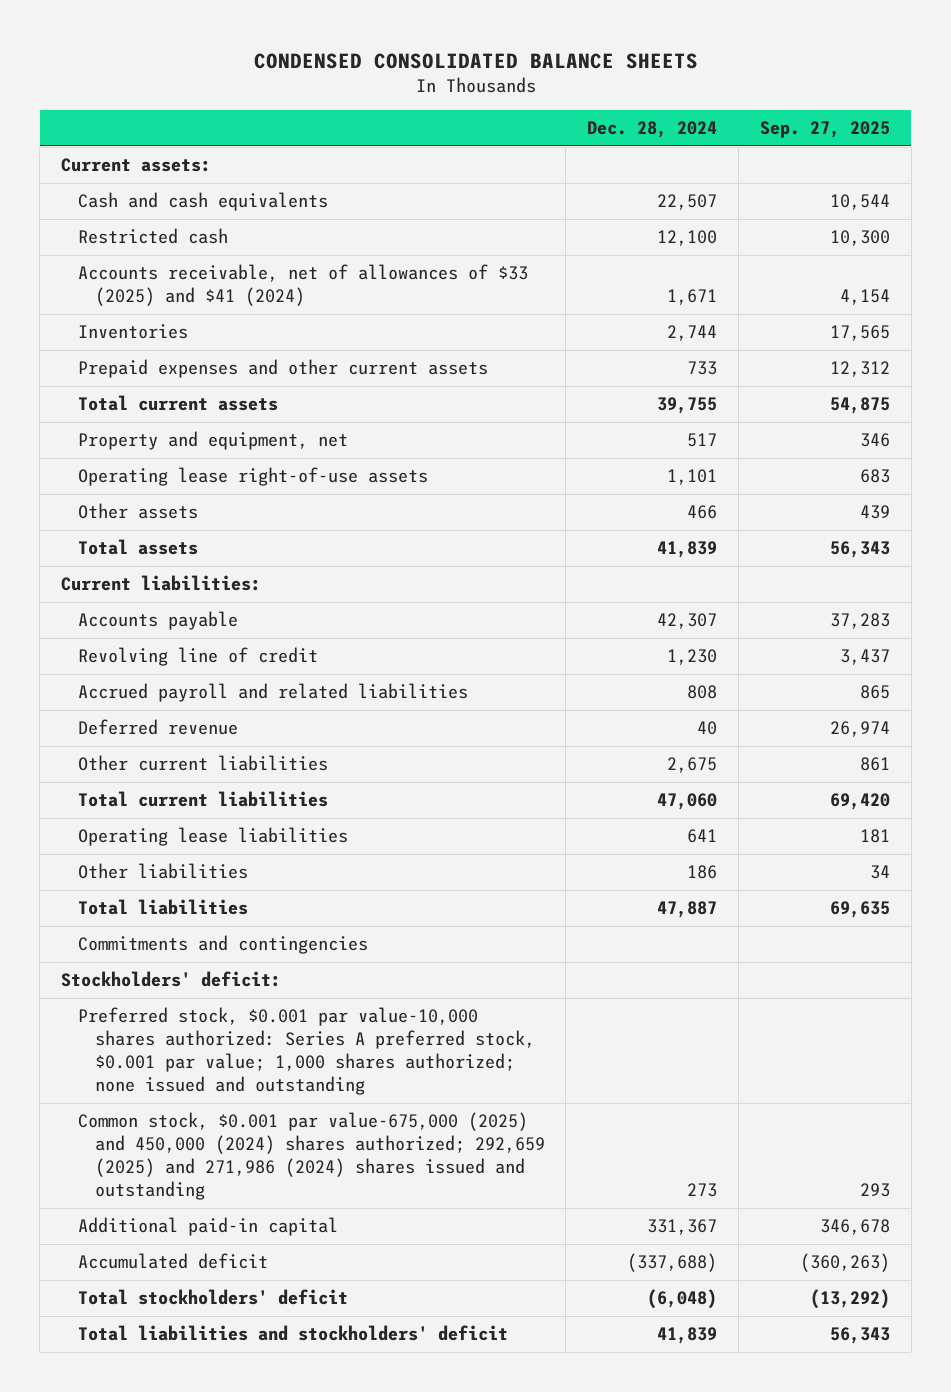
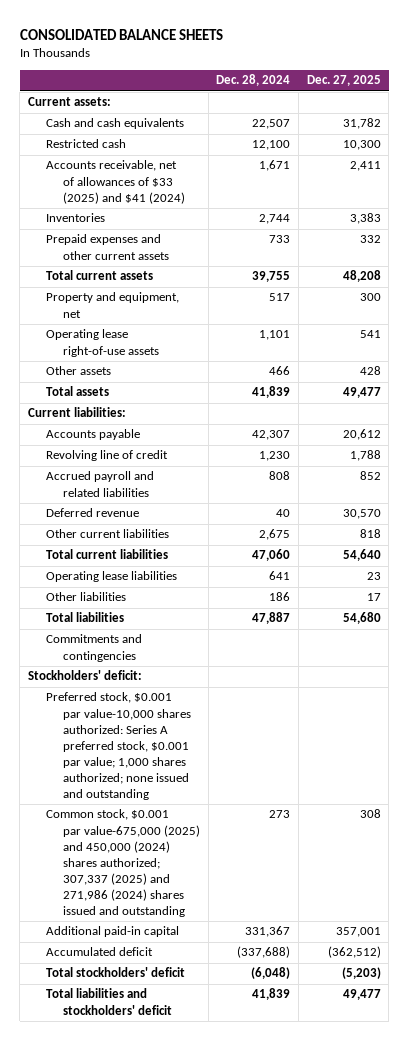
[253,52,698,69] CONDENSED CONSOLIDATED BALANCE SHEETS -> [19,28,223,40] CONSOLIDATED BALANCE SHEETS
[760,120,891,138] Sep. 27, 2025 -> none
none -> [306,75,381,87] Dec. 27, 2025
[77,1112,545,1200] Common stock, $0.001 par value-675,000 (2025) and 450,000 (2024) shares authorized; 292,659 (2025) and 271,986 (2024) shares issued and outstanding -> [45,809,201,917] Common stock, $0.001 par value-675,000 (2025) and 450,000 (2024) shares authorized; 307,337 (2025) and 271,986 (2024) shares issued and outstanding

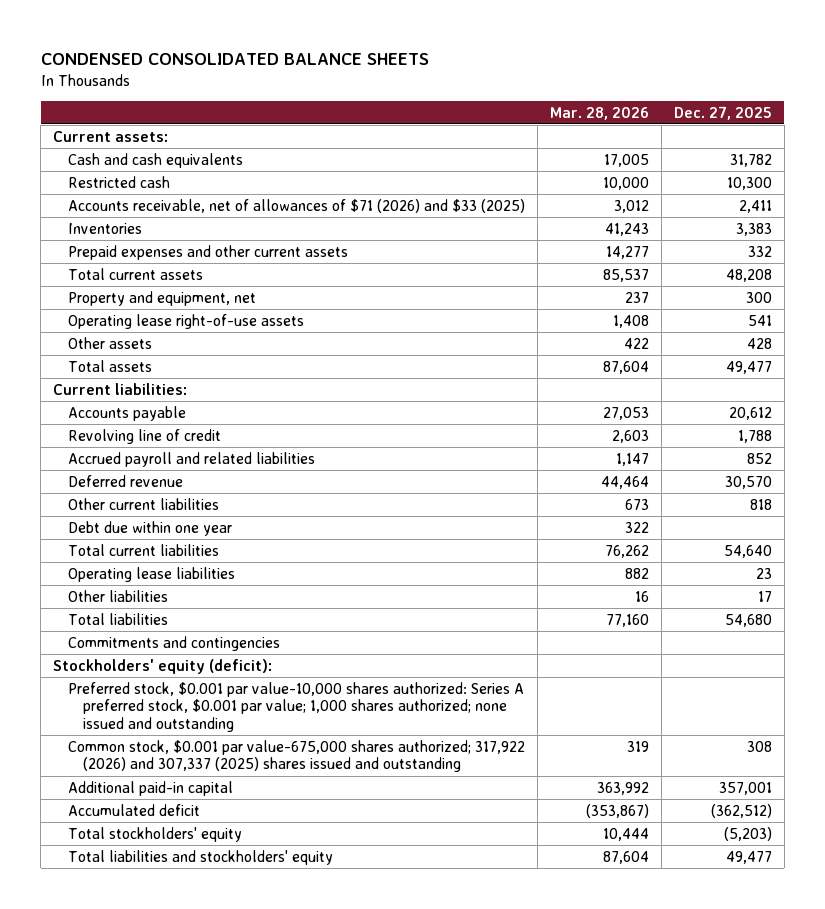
[19,28,223,40] CONSOLIDATED BALANCE SHEETS -> [40,52,429,65] CONDENSED CONSOLIDATED BALANCE SHEETS
[216,74,291,87] Dec. 28, 2024 -> none
none -> [549,106,649,120] Mar. 28, 2026
[45,160,186,204] Accounts receivable, net of allowances of $33 (2025) and $41 (2024) -> [67,198,525,213] Accounts receivable, net of allowances of $71 (2026) and $33 (2025)
none -> [67,520,232,536] Debt due within one year
[28,670,143,681] Stockholders' deficit: -> [53,658,273,674] Stockholders' equity (deficit):
[45,809,201,917] Common stock, $0.001 par value-675,000 (2025) and 450,000 (2024) shares authorized; 307,337 (2025) and 271,986 (2024) shares issued and outstanding -> [67,739,525,773] Common stock, $0.001 par value-675,000 shares authorized; 317,922 (2026) and 307,337 (2025) shares issued and outstanding
[45,967,185,978] Total stockholders' deficit -> [67,826,242,842] Total stockholders' equity
[45,988,173,1015] Total liabilities and stockholders' deficit -> [67,849,333,865] Total liabilities and stockholders' equity

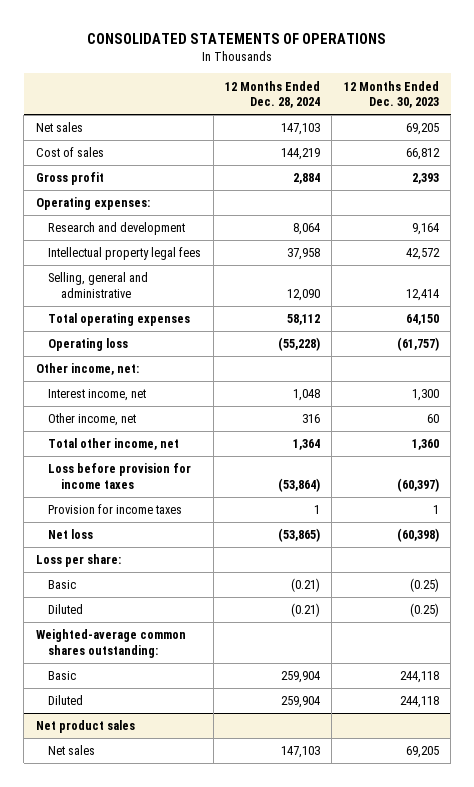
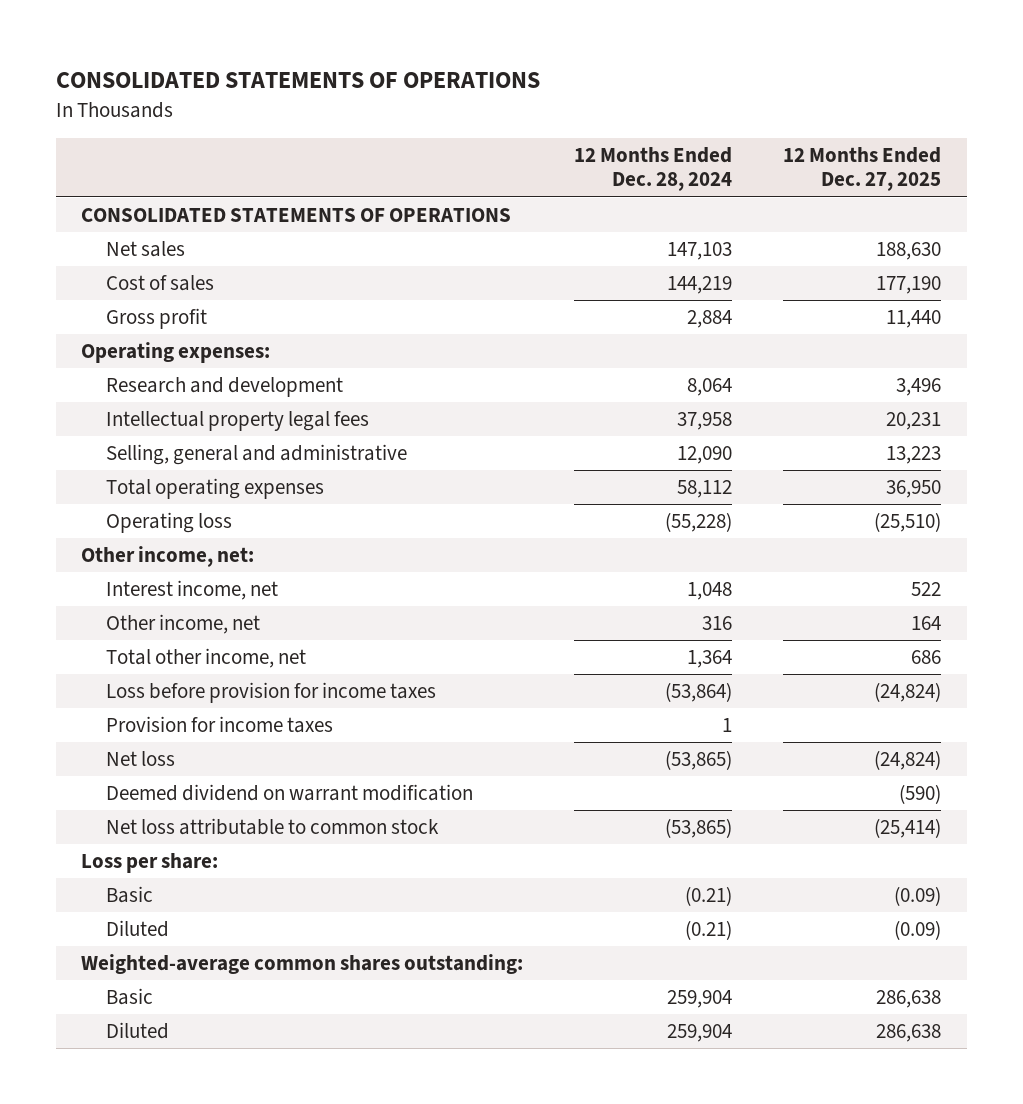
[343,80,439,109] 12 Months Ended Dec. 30, 2023 -> none
none -> [783,146,942,192] 12 Months Ended Dec. 27, 2025
none -> [81,208,512,223] CONSOLIDATED STATEMENTS OF OPERATIONS
none -> [105,784,473,802] Deemed dividend on warrant modification
none -> [105,818,439,836] Net loss attributable to common stock
[35,720,135,734] Net product sales -> none
[48,745,96,756] Net sales -> none

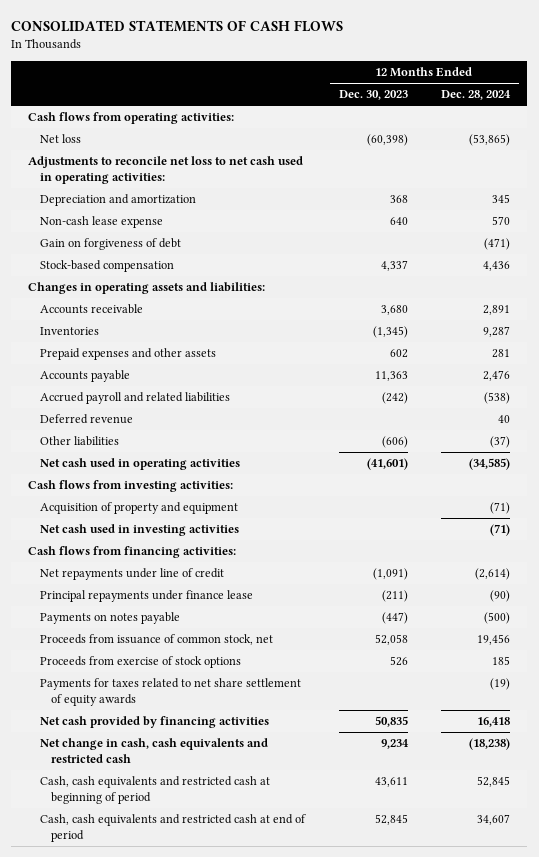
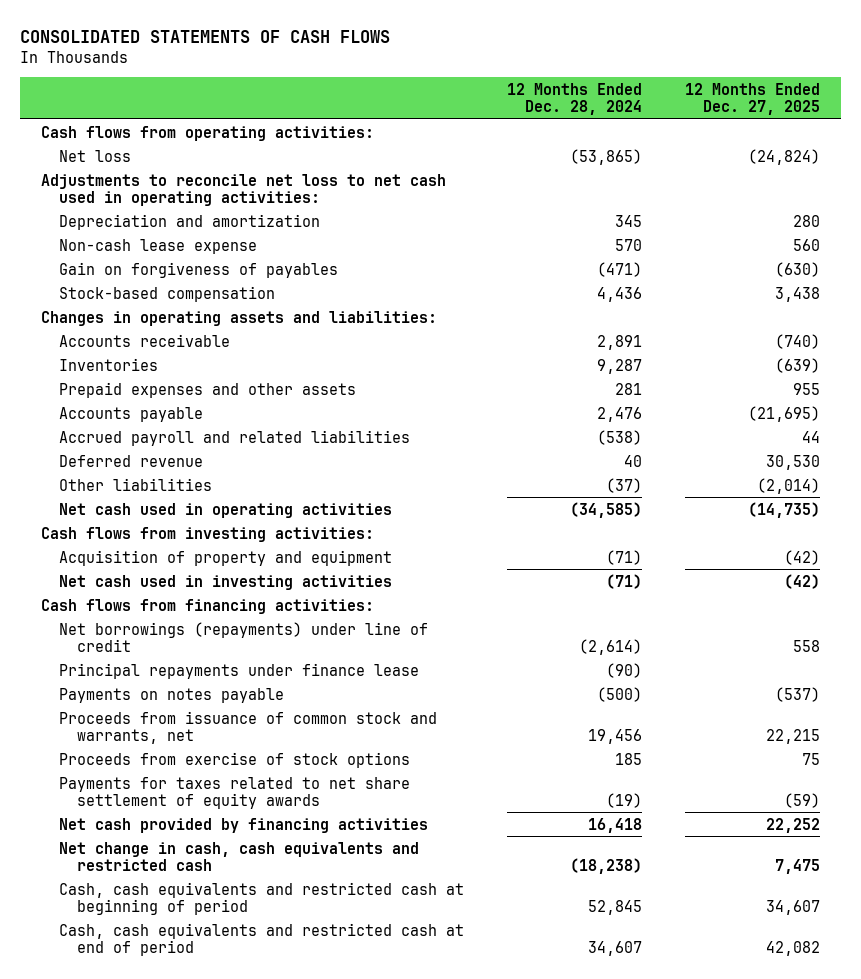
[338,90,408,101] Dec. 30, 2023 -> none
none -> [684,82,820,115] 12 Months Ended Dec. 27, 2025
[39,238,181,251] Gain on forgiveness of debt -> [58,261,338,278] Gain on forgiveness of payables
[39,568,224,581] Net repayments under line of credit -> [58,621,428,652] Net borrowings (repayments) under line of credit
[39,634,273,646] Proceeds from issuance of common stock, net -> [58,710,437,744] Proceeds from issuance of common stock and warrants, net

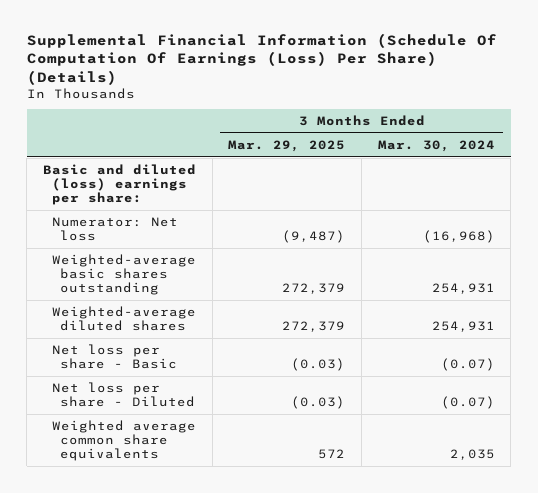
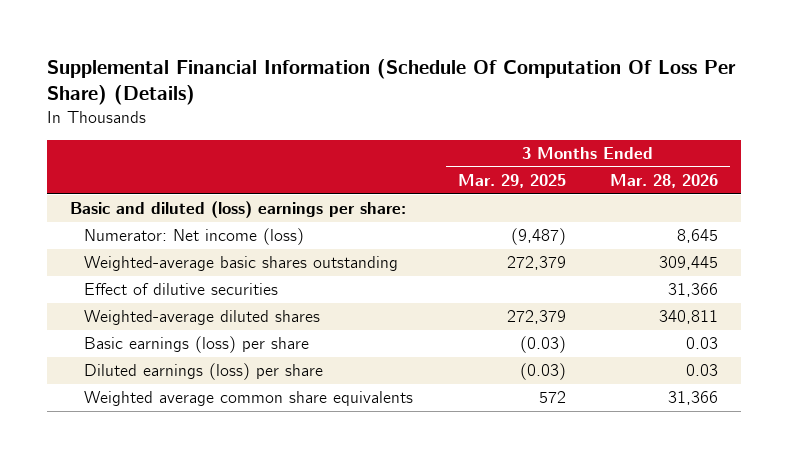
[26,33,497,85] Supplemental Financial Information (Schedule Of Computation Of Earnings (Loss) Per Share) (Details) -> [47,58,737,106] Supplemental Financial Information (Schedule Of Computation Of Loss Per Share) (Details)
[377,139,495,152] Mar. 30, 2024 -> none
none -> [610,174,719,189] Mar. 28, 2026
[51,216,178,242] Numerator: Net loss -> [83,228,304,246] Numerator: Net income (loss)
none -> [83,283,278,296] Effect of dilutive securities
[51,343,178,370] Net loss per share - Basic -> [83,336,309,354] Basic earnings (loss) per share
[51,381,196,408] Net loss per share - Diluted -> [83,363,323,381] Diluted earnings (loss) per share

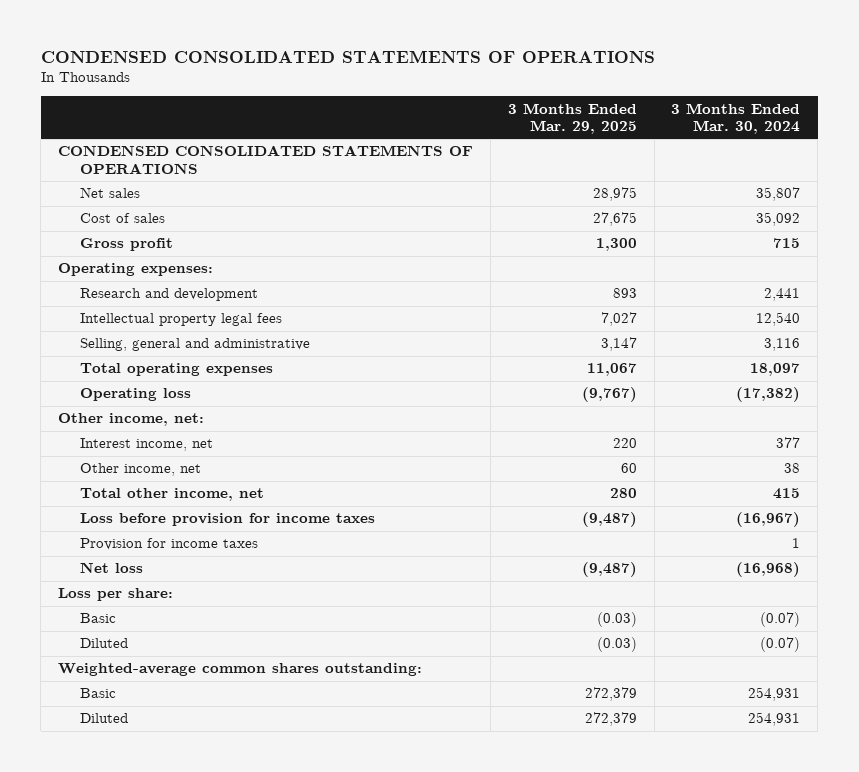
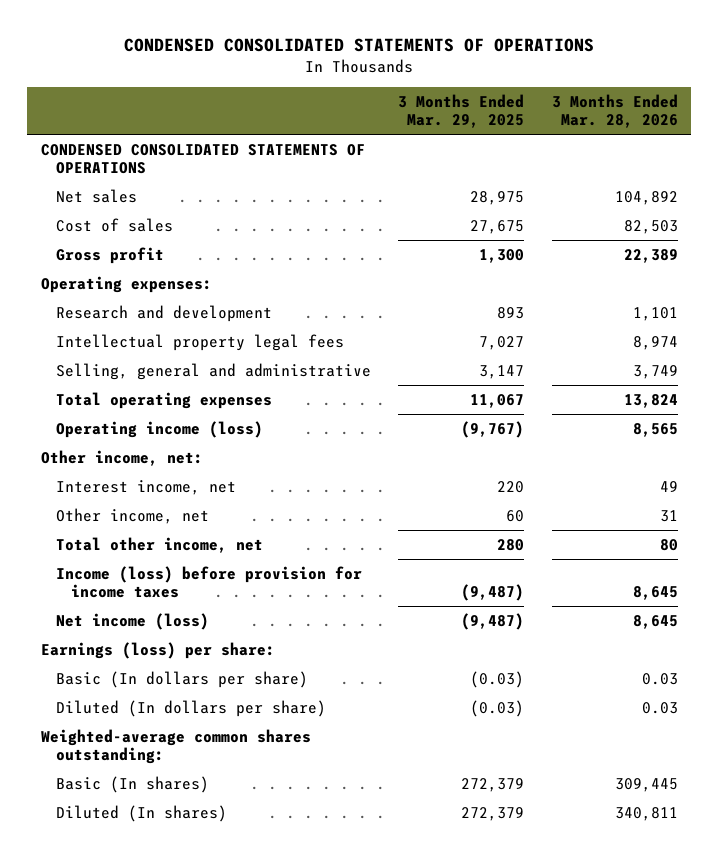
[671,102,801,135] 3 Months Ended Mar. 30, 2024 -> none
none -> [551,94,678,129] 3 Months Ended Mar. 28, 2026
[79,388,191,402] Operating loss -> [55,420,263,438] Operating income (loss)
[79,538,258,551] Provision for income taxes -> none
[79,513,375,527] Loss before provision for income taxes -> [55,565,362,598] Income (loss) before provision for income taxes
[79,562,143,574] Net loss -> [55,612,209,630] Net income (loss)
[58,588,174,602] Loss per share: -> [40,641,275,659] Earnings (loss) per share:
[79,613,116,624] Basic -> [55,670,308,688] Basic (In dollars per share)
[79,638,128,649] Diluted -> [55,699,326,717] Diluted (In dollars per share)
[79,688,116,699] Basic -> [55,775,209,793] Basic (In shares)
[79,713,128,724] Diluted -> [55,804,227,822] Diluted (In shares)

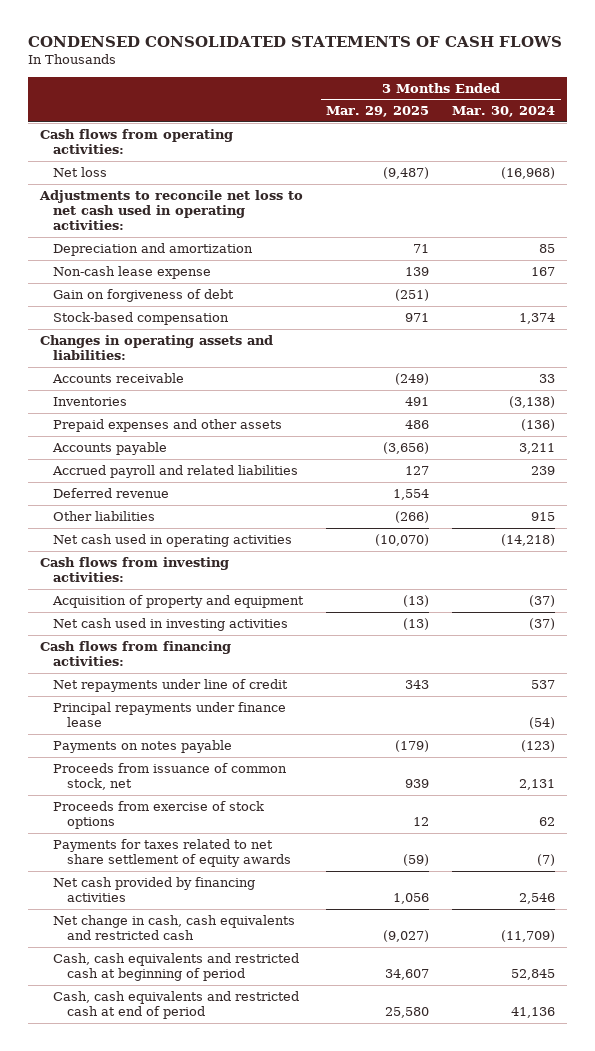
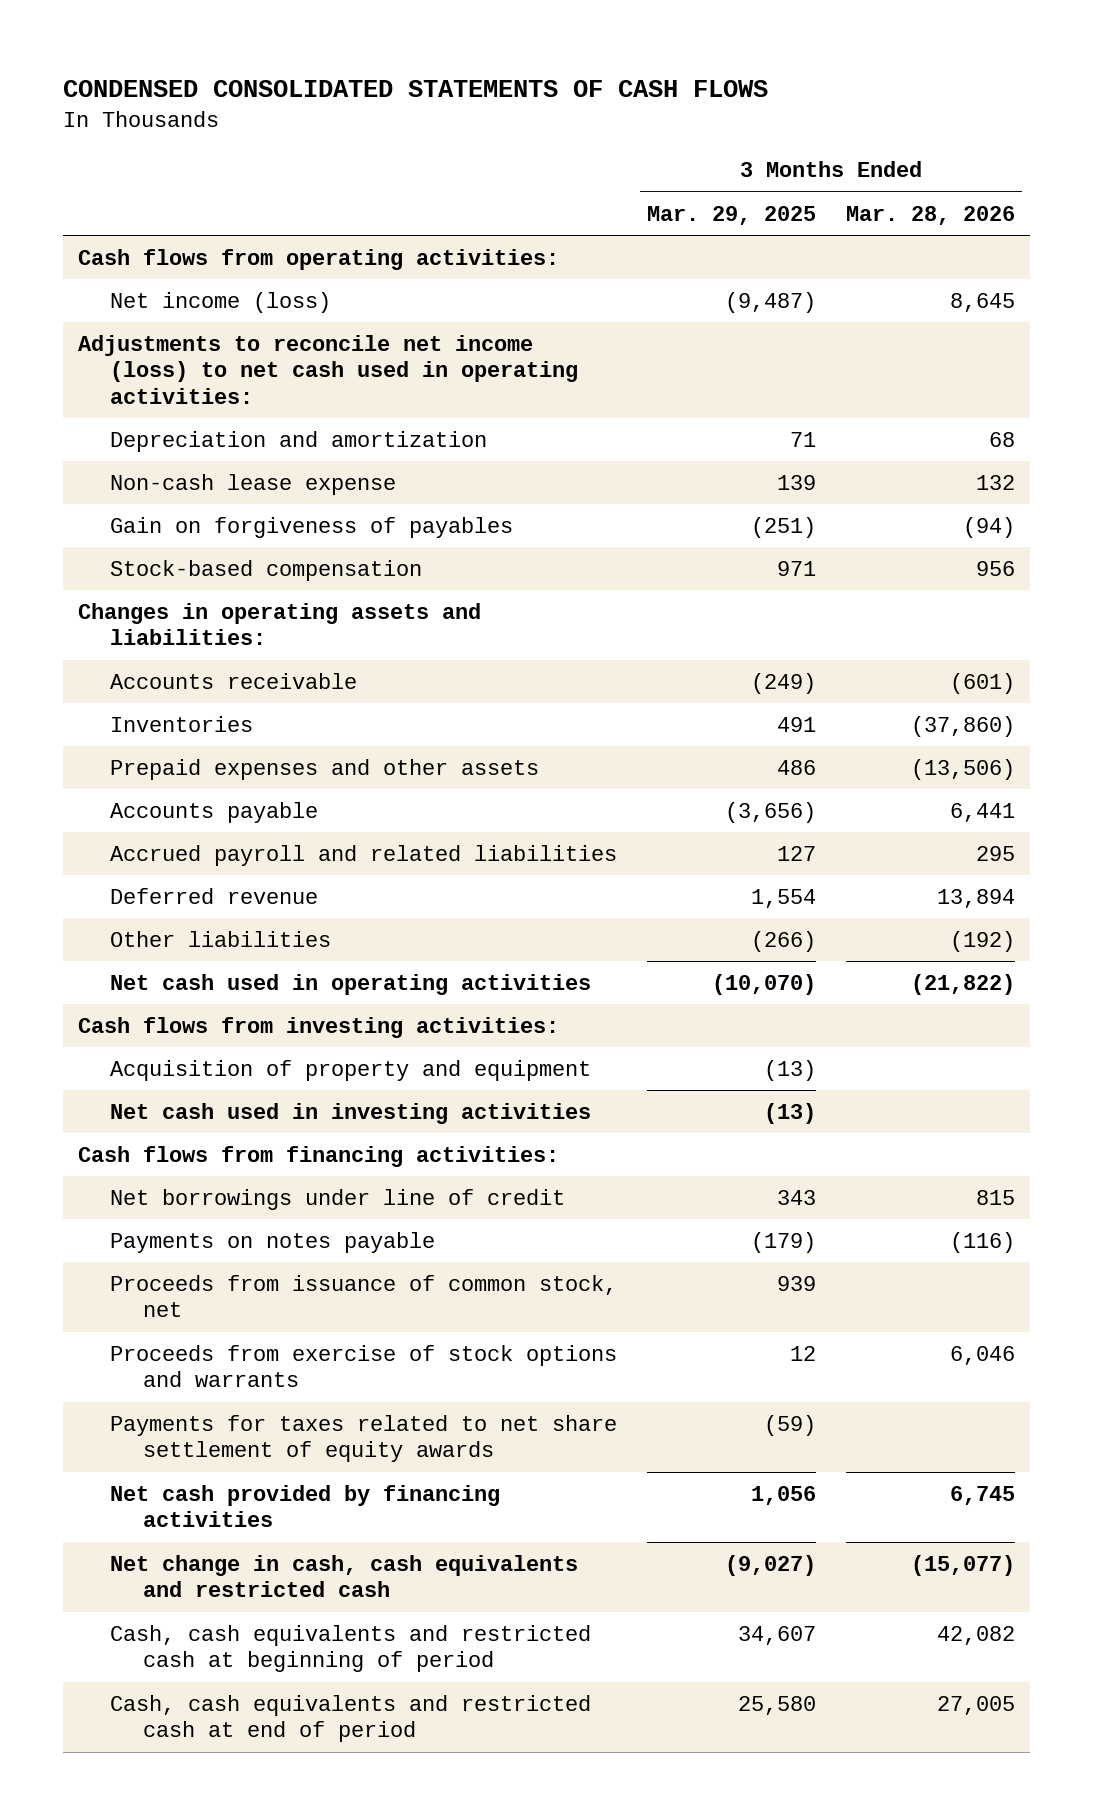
[452,106,556,118] Mar. 30, 2024 -> none
none -> [845,205,1015,225] Mar. 28, 2026
[53,166,108,177] Net loss -> [110,291,332,313] Net income (loss)
[38,189,303,231] Adjustments to reconcile net loss to net cash used in operating activities: -> [77,334,579,404] Adjustments to reconcile net income (loss) to net cash used in operating activities:
[53,288,235,302] Gain on forgiveness of debt -> [110,516,514,538] Gain on forgiveness of payables
[53,701,287,728] Principal repayments under finance lease -> none
[53,678,289,692] Net repayments under line of credit -> [110,1188,566,1210] Net borrowings under line of credit
[53,800,265,830] Proceeds from exercise of stock options -> [110,1344,618,1388] Proceeds from exercise of stock options and warrants

